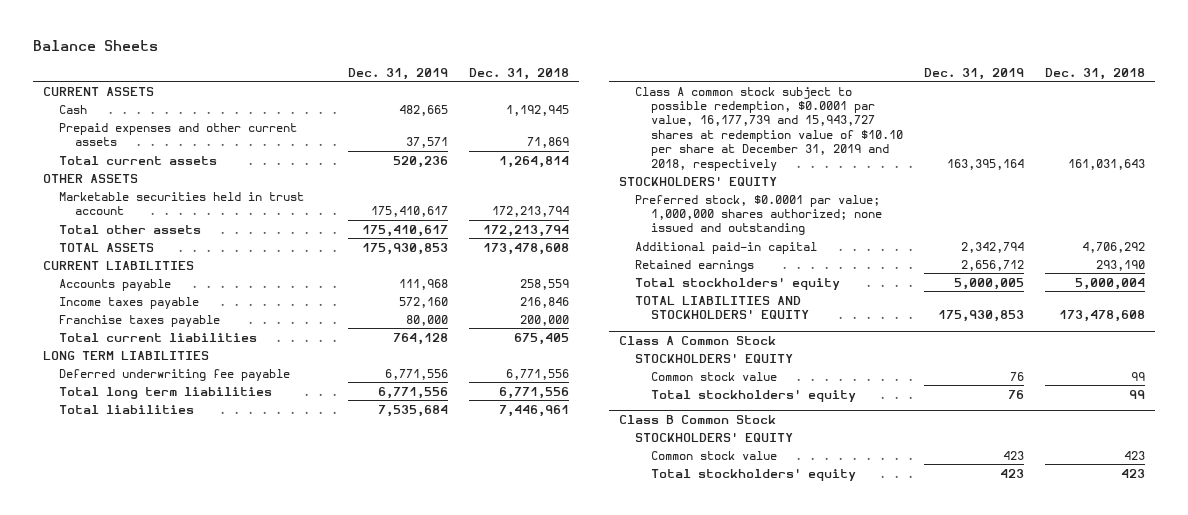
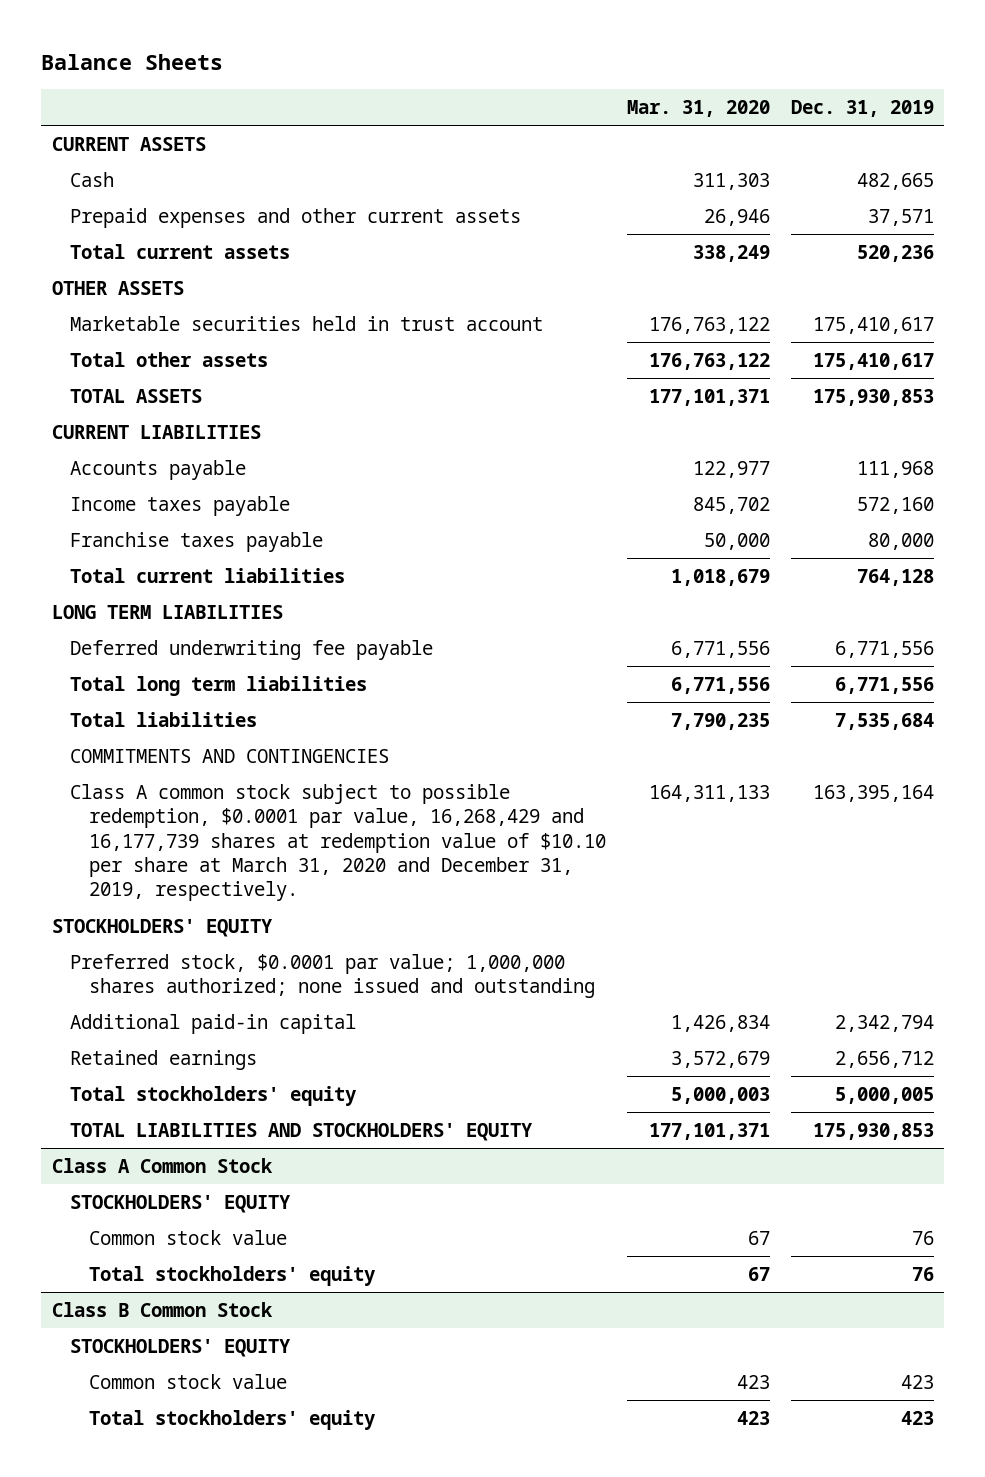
[468,67,569,80] Dec. 31, 2018 -> none
none -> [626,99,770,117] Mar. 31, 2020
none -> [70,748,390,763] COMMITMENTS AND CONTINGENCIES
[635,86,904,171] Class A common stock subject to possible redemption, $0.0001 par value, 16,177,739 and 15,943,727 shares at redemption value of $10.10 per share at December 31, 2019 and 2018, respectively -> [70,783,606,902] Class A common stock subject to possible redemption, $0.0001 par value, 16,268,429 and 16,177,739 shares at redemption value of $10.10 per share at March 31, 2020 and December 31, 2019, respectively.

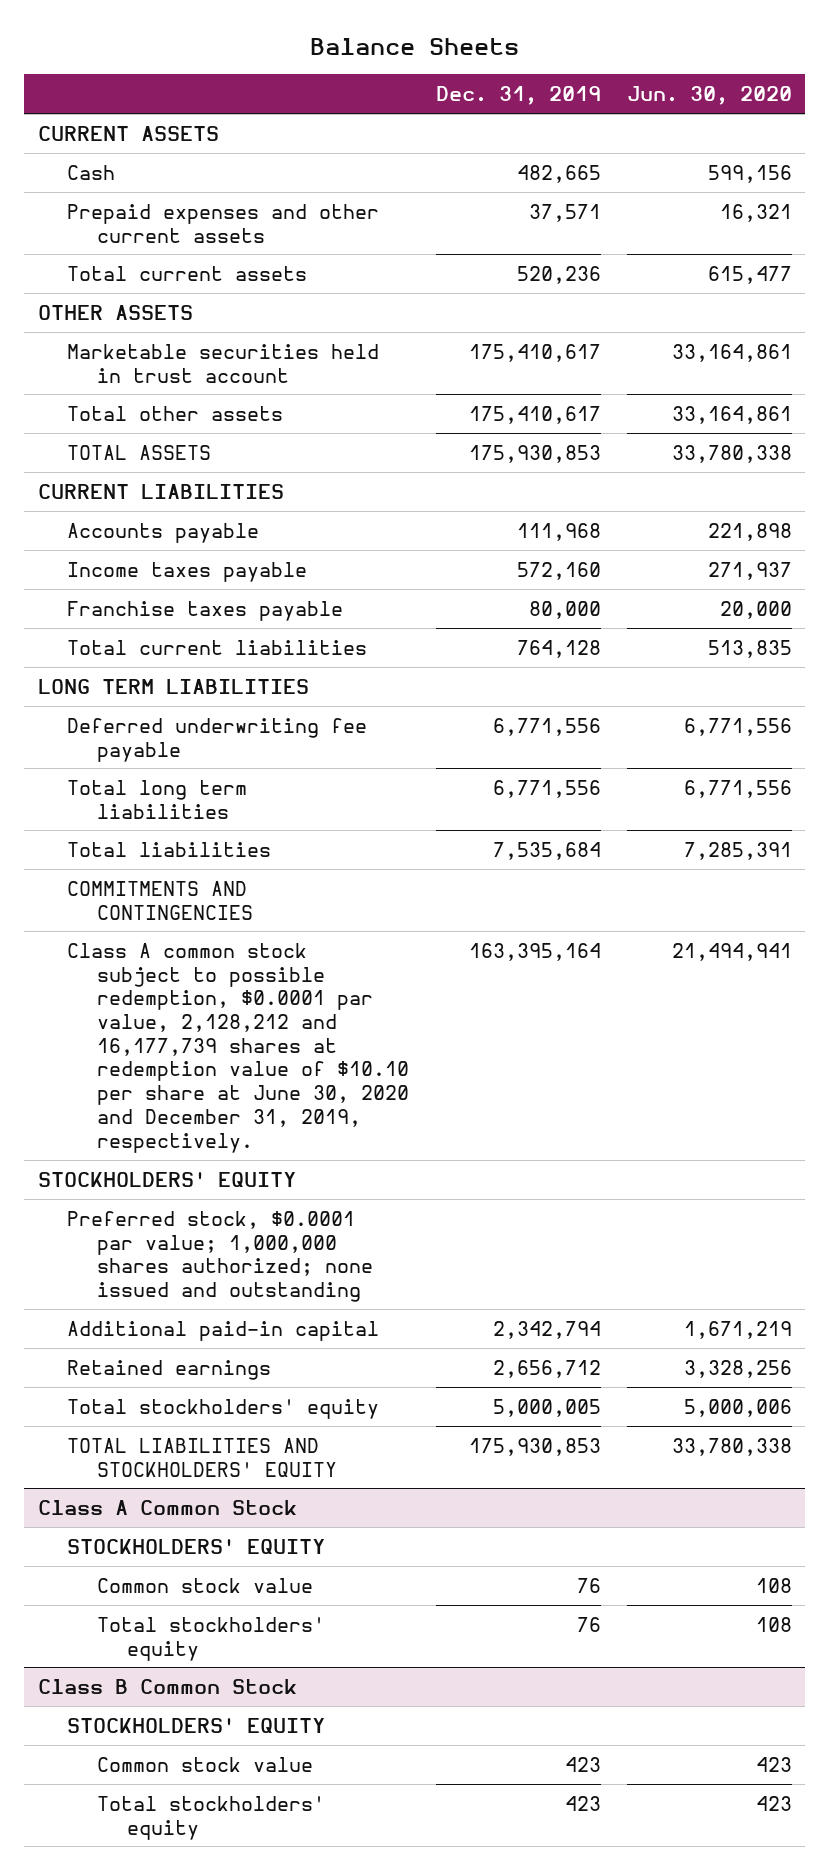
[626,99,770,117] Mar. 31, 2020 -> none
none -> [626,86,792,106] Jun. 30, 2020
[70,783,606,902] Class A common stock subject to possible redemption, $0.0001 par value, 16,268,429 and 16,177,739 shares at redemption value of $10.10 per share at March 31, 2020 and December 31, 2019, respectively. -> [67,942,410,1153] Class A common stock subject to possible redemption, $0.0001 par value, 2,128,212 and 16,177,739 shares at redemption value of $10.10 per share at June 30, 2020 and December 31, 2019, respectively.

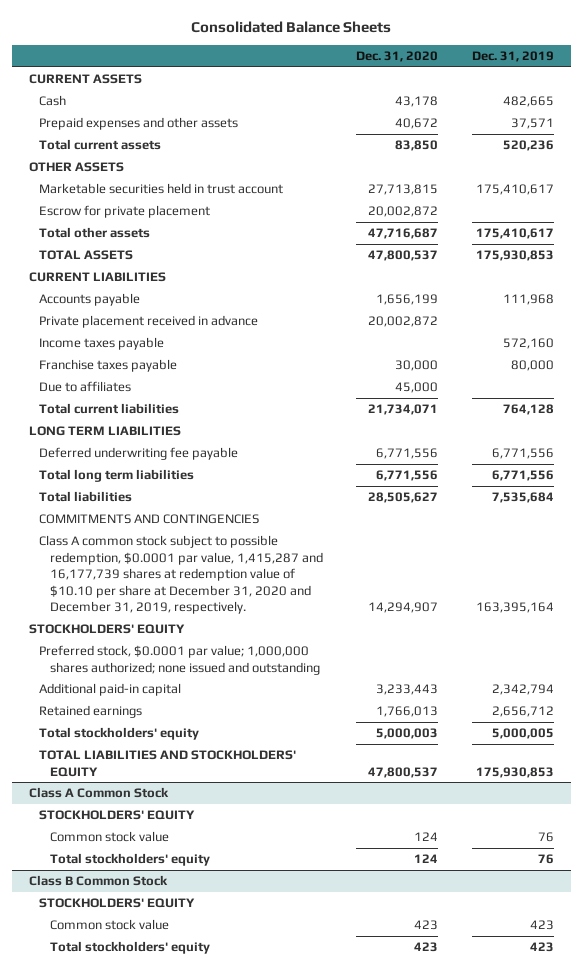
[309,37,519,55] Balance Sheets -> [191,21,392,34] Consolidated Balance Sheets
[626,86,792,106] Jun. 30, 2020 -> none
none -> [356,51,439,63] Dec. 31, 2020
[67,203,380,243] Prepaid expenses and other current assets -> [39,117,239,131] Prepaid expenses and other assets
none -> [39,205,211,219] Escrow for private placement
none -> [39,315,259,329] Private placement received in advance
none -> [39,381,132,393] Due to affiliates
[67,942,410,1153] Class A common stock subject to possible redemption, $0.0001 par value, 2,128,212 and 16,177,739 shares at redemption value of $10.10 per share at June 30, 2020 and December 31, 2019, respectively. -> [39,535,323,615] Class A common stock subject to possible redemption, $0.0001 par value, 1,415,287 and 16,177,739 shares at redemption value of $10.10 per share at December 31, 2020 and December 31, 2019, respectively.

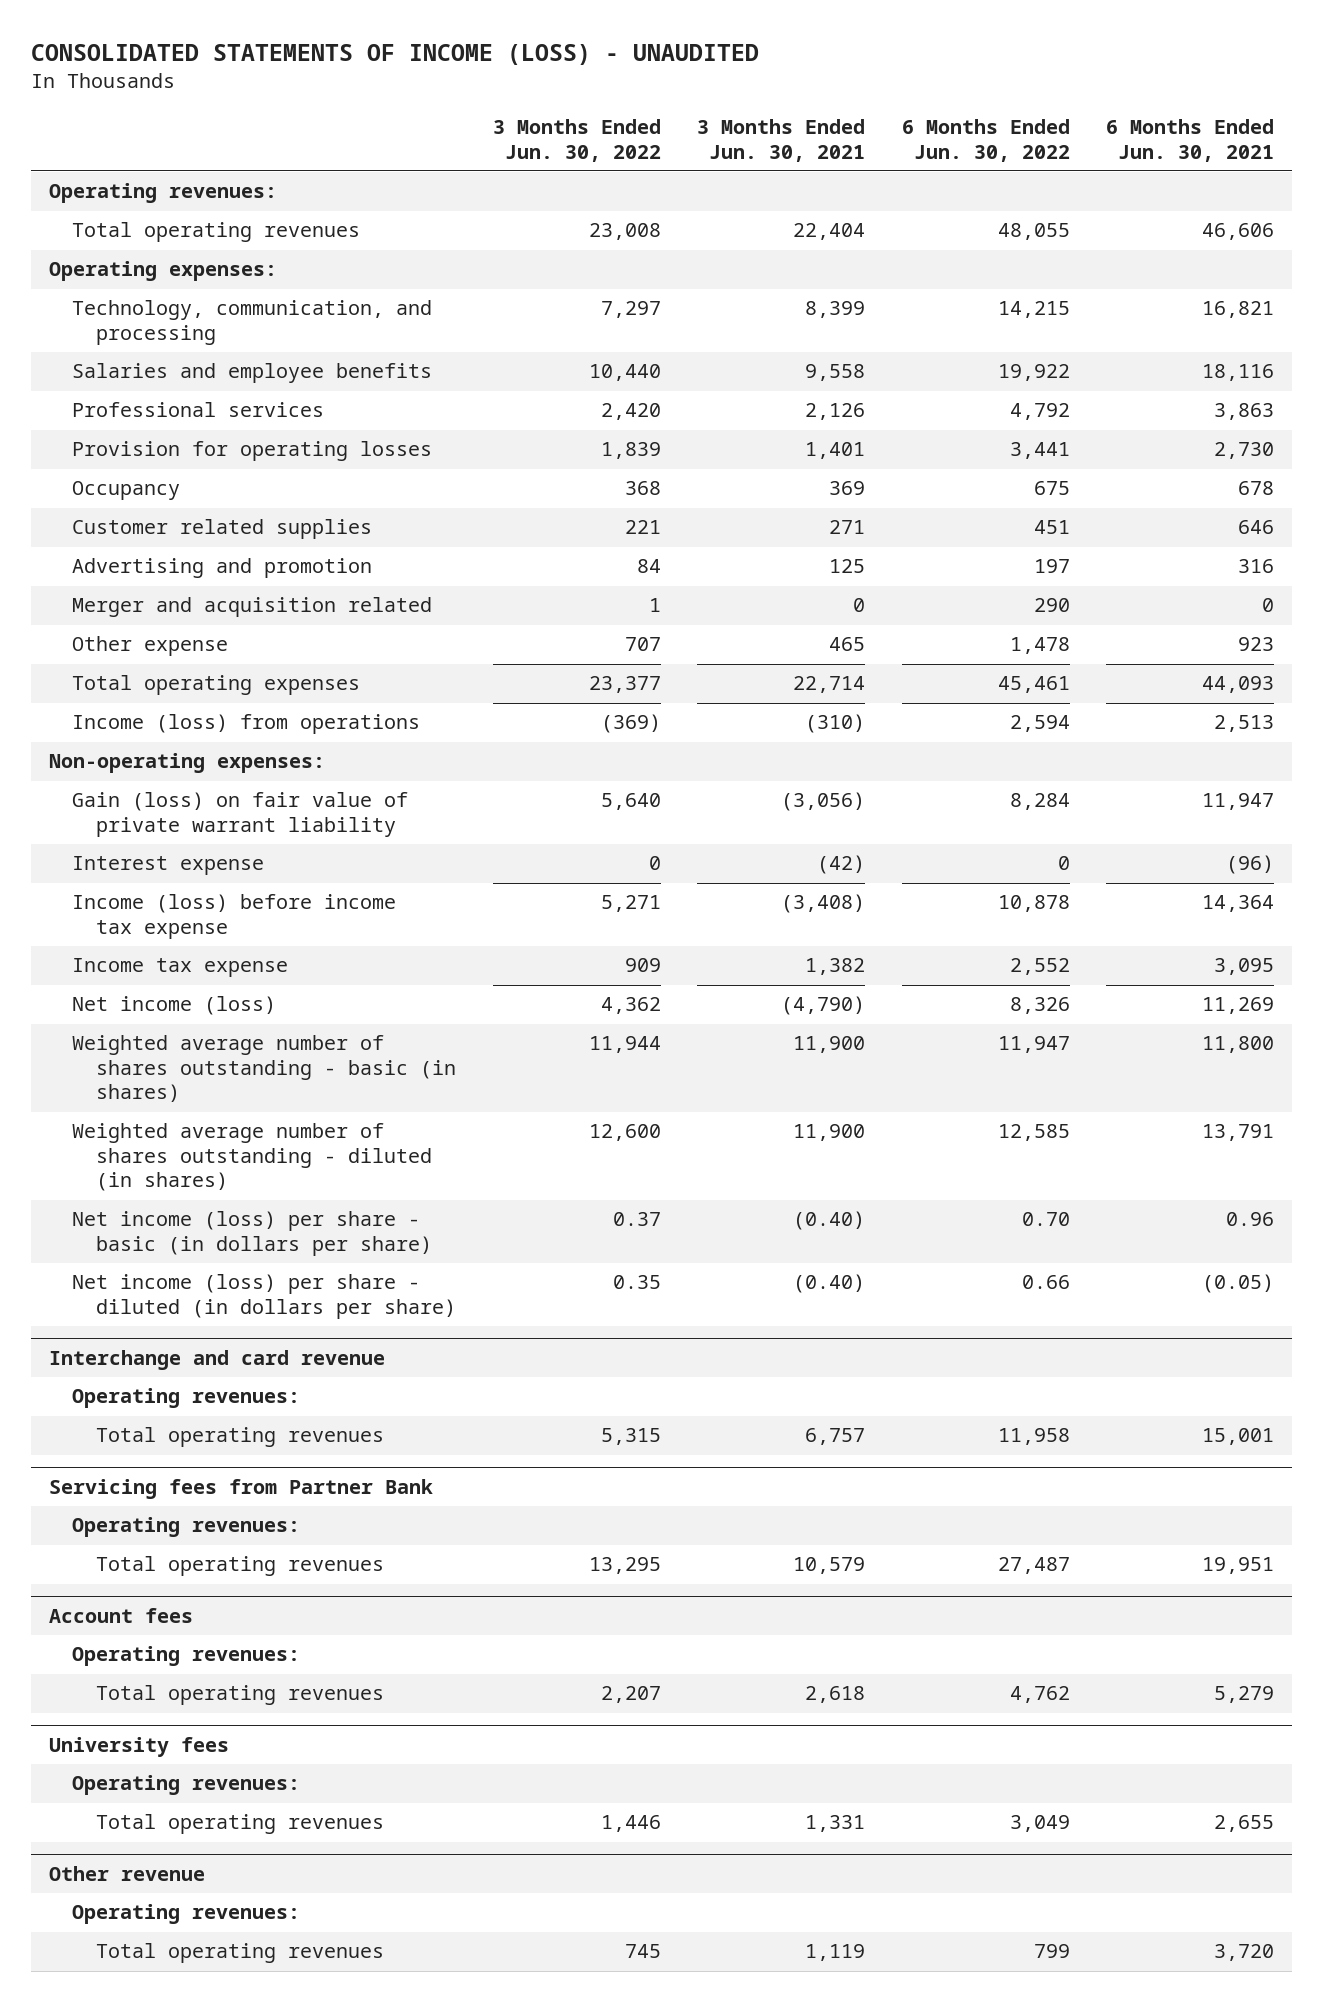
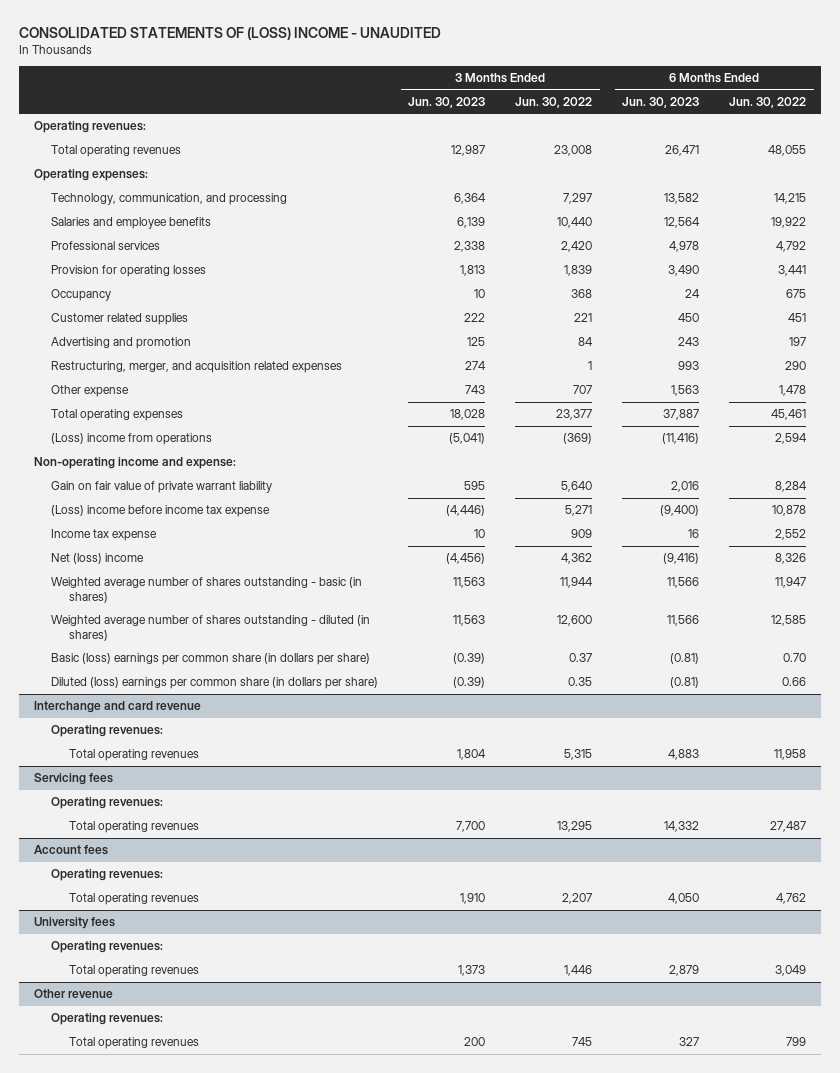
[30,44,759,66] CONSOLIDATED STATEMENTS OF INCOME (LOSS) - UNAUDITED -> [19,26,442,40] CONSOLIDATED STATEMENTS OF (LOSS) INCOME - UNAUDITED
[697,119,866,162] 3 Months Ended Jun. 30, 2021 -> none
[1106,119,1275,162] 6 Months Ended Jun. 30, 2021 -> none
none -> [408,96,486,108] Jun. 30, 2023
none -> [622,96,700,108] Jun. 30, 2023
[72,597,433,618] Merger and acquisition related -> [51,361,343,374] Restructuring, merger, and acquisition related expenses
[72,856,265,876] Interest expense -> none
[72,714,421,735] Income (loss) from operations -> [51,433,213,446] (Loss) income from operations
[48,753,325,774] Non-operating expenses: -> [34,457,237,470] Non-operating income and expense:
[72,792,409,837] Gain (loss) on fair value of private warrant liability -> [51,481,273,494] Gain on fair value of private warrant liability
[72,894,397,939] Income (loss) before income tax expense -> [51,505,271,518] (Loss) income before income tax expense
[72,996,277,1016] Net income (loss) -> [51,553,145,565] Net (loss) income
[72,1211,433,1256] Net income (loss) per share - basic (in dollars per share) -> [51,653,371,666] Basic (loss) earnings per common share (in dollars per share)
[72,1274,457,1319] Net income (loss) per share - diluted (in dollars per share) -> [51,677,379,690] Diluted (loss) earnings per common share (in dollars per share)
[48,1478,433,1499] Servicing fees from Partner Bank -> [34,773,114,786] Servicing fees

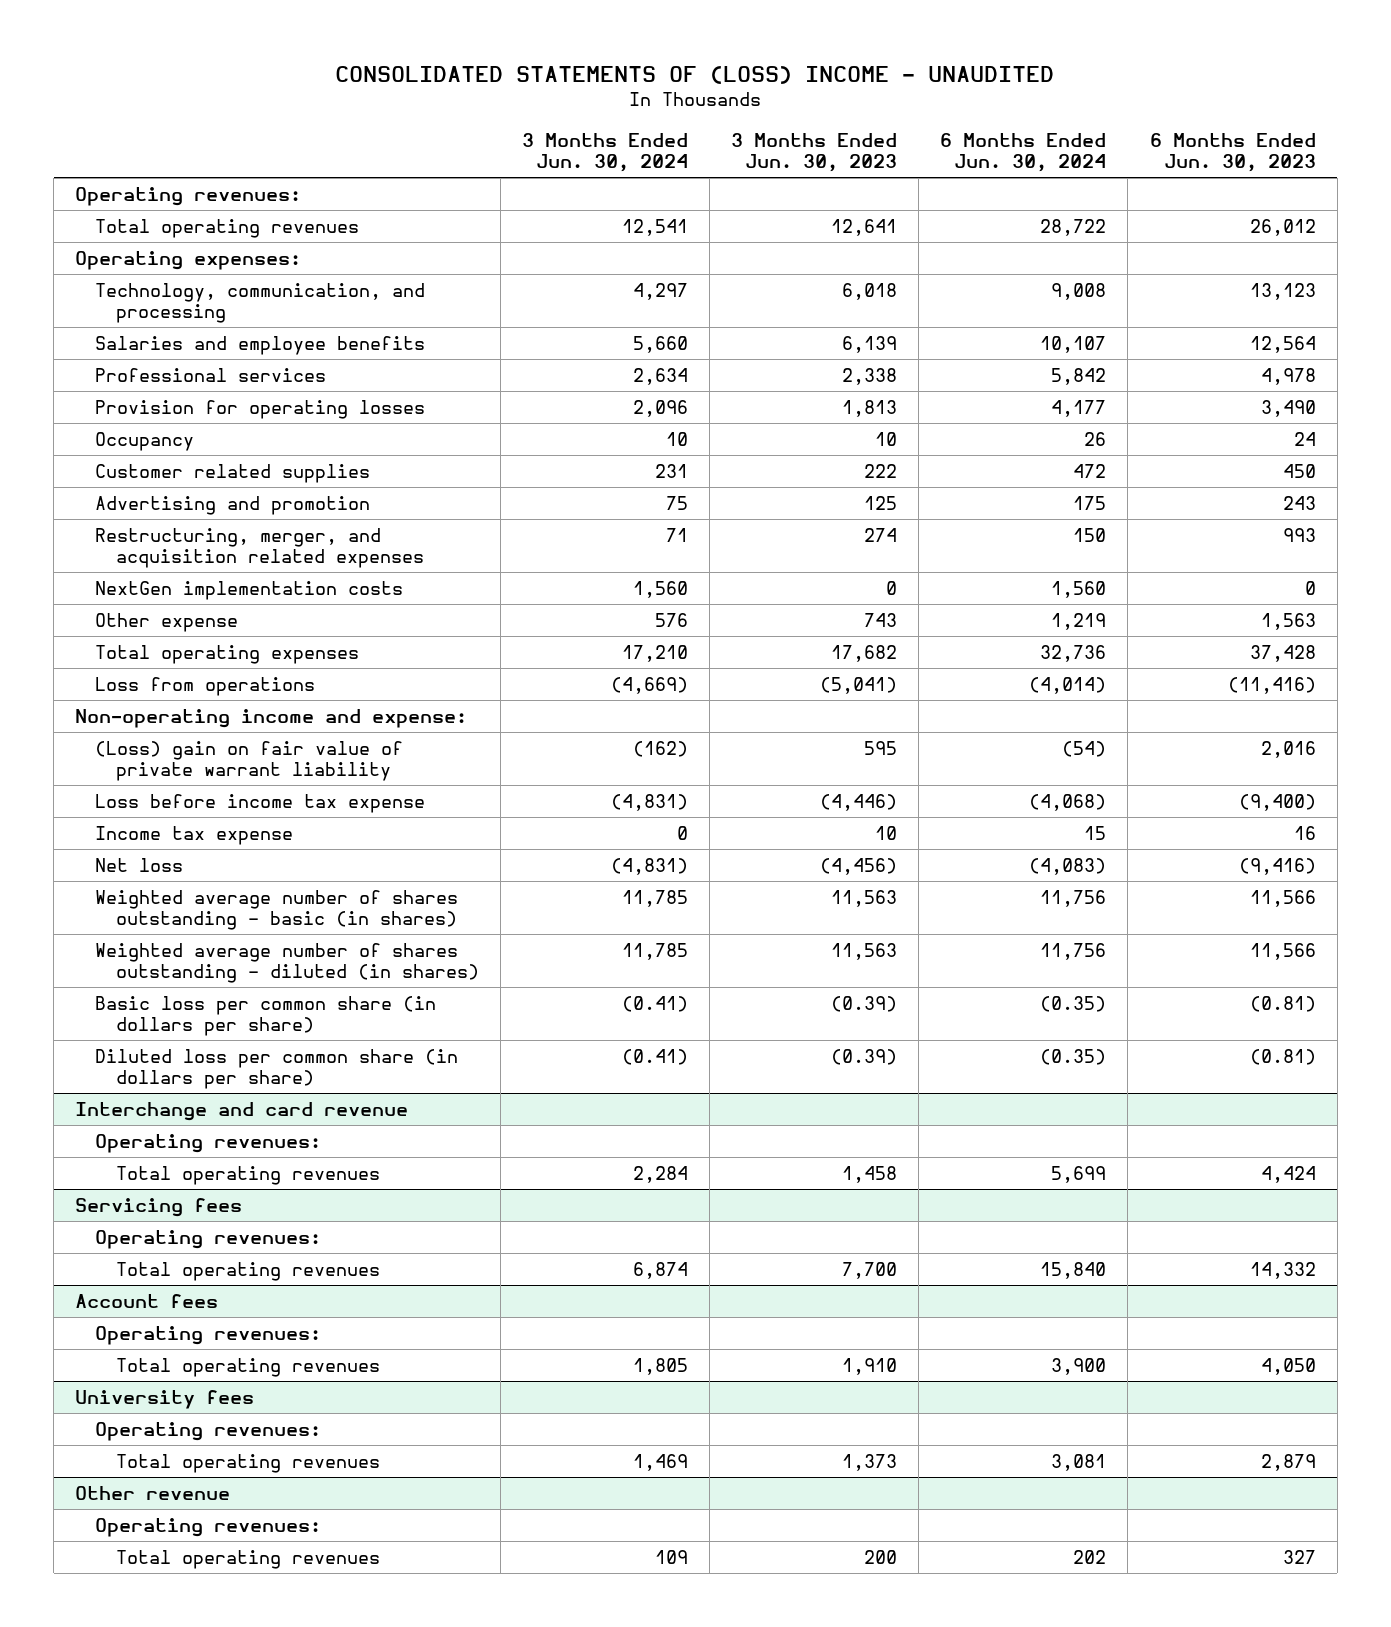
[515,96,593,108] Jun. 30, 2022 -> none
[729,96,807,108] Jun. 30, 2022 -> none
none -> [521,132,688,173] 3 Months Ended Jun. 30, 2024
none -> [940,132,1107,173] 6 Months Ended Jun. 30, 2024
[451,145,486,157] 12,987 -> [831,218,898,236] 12,641
[665,145,700,157] 26,471 -> [1249,218,1316,236] 26,012
[454,193,487,205] 6,364 -> [842,282,898,300] 6,018
[664,193,700,205] 13,582 -> [1249,282,1316,300] 13,123
none -> [95,580,404,600] NextGen implementation costs
[450,409,486,421] 18,028 -> [831,644,898,662] 17,682
[663,409,700,421] 37,887 -> [1249,644,1316,662] 37,428
[51,433,213,446] (Loss) income from operations -> [95,676,316,696] Loss from operations
[51,481,273,494] Gain on fair value of private warrant liability -> [95,740,404,782] (Loss) gain on fair value of private warrant liability
[51,505,271,518] (Loss) income before income tax expense -> [95,793,426,813] Loss before income tax expense
[51,553,145,565] Net (loss) income -> [95,857,184,872] Net loss
[51,653,371,666] Basic (loss) earnings per common share (in dollars per share) -> [95,995,437,1037] Basic loss per common share (in dollars per share)
[51,677,379,690] Diluted (loss) earnings per common share (in dollars per share) -> [95,1048,459,1090] Diluted loss per common share (in dollars per share)
[457,749,487,761] 1,804 -> [842,1165,898,1183] 1,458
[668,749,700,761] 4,883 -> [1260,1165,1316,1183] 4,424

